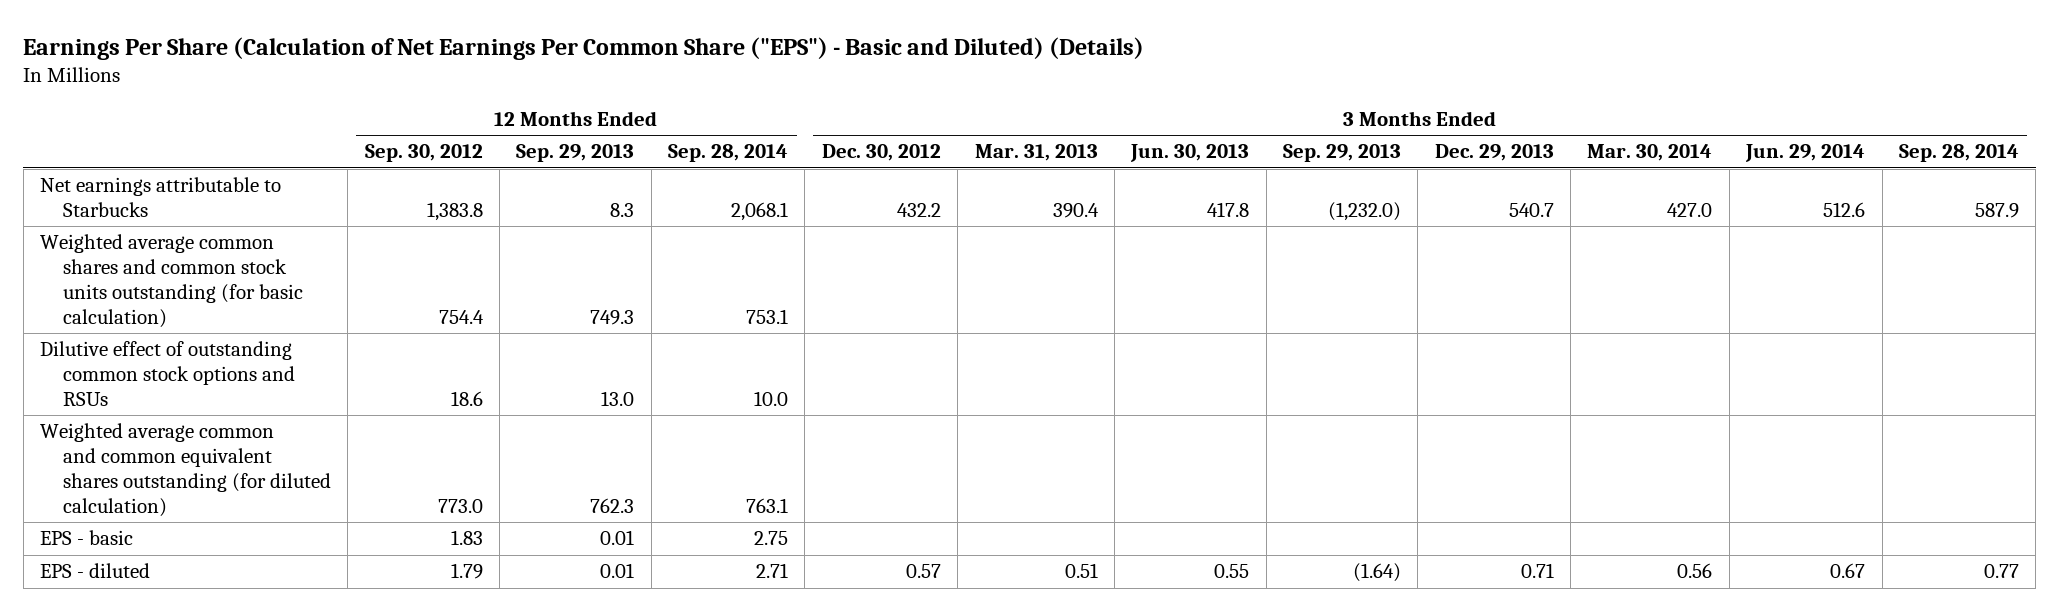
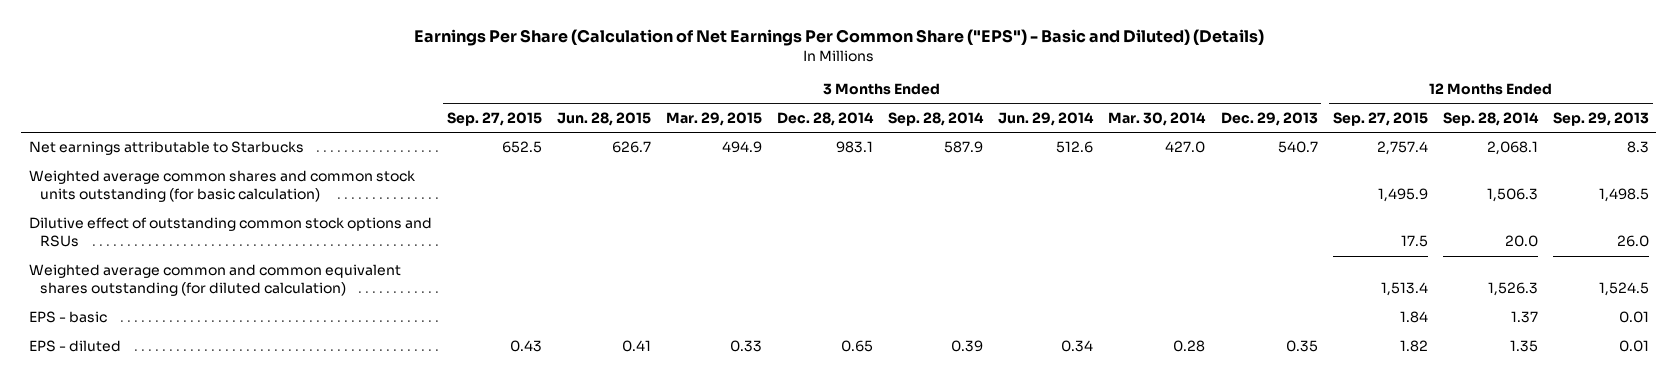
[364,144,483,163] Sep. 30, 2012 -> none
[821,144,941,162] Dec. 30, 2012 -> none
[974,144,1098,162] Mar. 31, 2013 -> none
[1130,144,1250,163] Jun. 30, 2013 -> none
[1283,144,1402,163] Sep. 29, 2013 -> none
none -> [446,111,542,126] Sep. 27, 2015
none -> [556,111,651,126] Jun. 28, 2015
none -> [665,111,762,126] Mar. 29, 2015
none -> [777,111,875,126] Dec. 28, 2014
none -> [1332,111,1428,126] Sep. 27, 2015
[590,309,635,325] 749.3 -> [1598,188,1649,203] 1,498.5
[746,308,789,324] 753.1 -> [1486,188,1538,203] 1,506.3
[601,390,635,406] 13.0 -> [1616,235,1649,248] 26.0
[754,390,789,406] 10.0 -> [1504,235,1538,248] 20.0
[590,497,635,513] 762.3 -> [1598,282,1649,297] 1,524.5
[746,497,789,513] 763.1 -> [1487,282,1538,297] 1,526.3
[754,531,789,546] 2.75 -> [1510,311,1538,324] 1.37
[756,563,789,579] 2.71 -> [1509,340,1538,353] 1.35
[1520,563,1554,579] 0.71 -> [1285,340,1318,353] 0.35
[1677,563,1713,579] 0.56 -> [1173,340,1206,353] 0.28
[1830,563,1866,579] 0.67 -> [1061,340,1094,353] 0.34
[1983,564,2019,579] 0.77 -> [951,340,984,353] 0.39

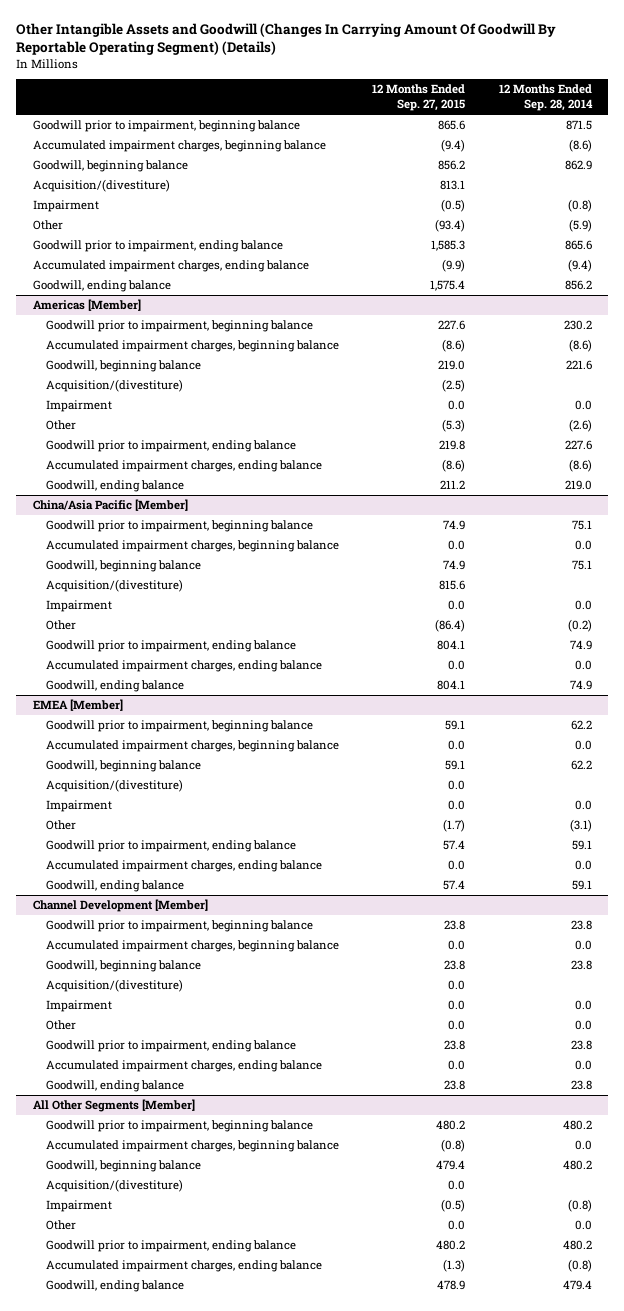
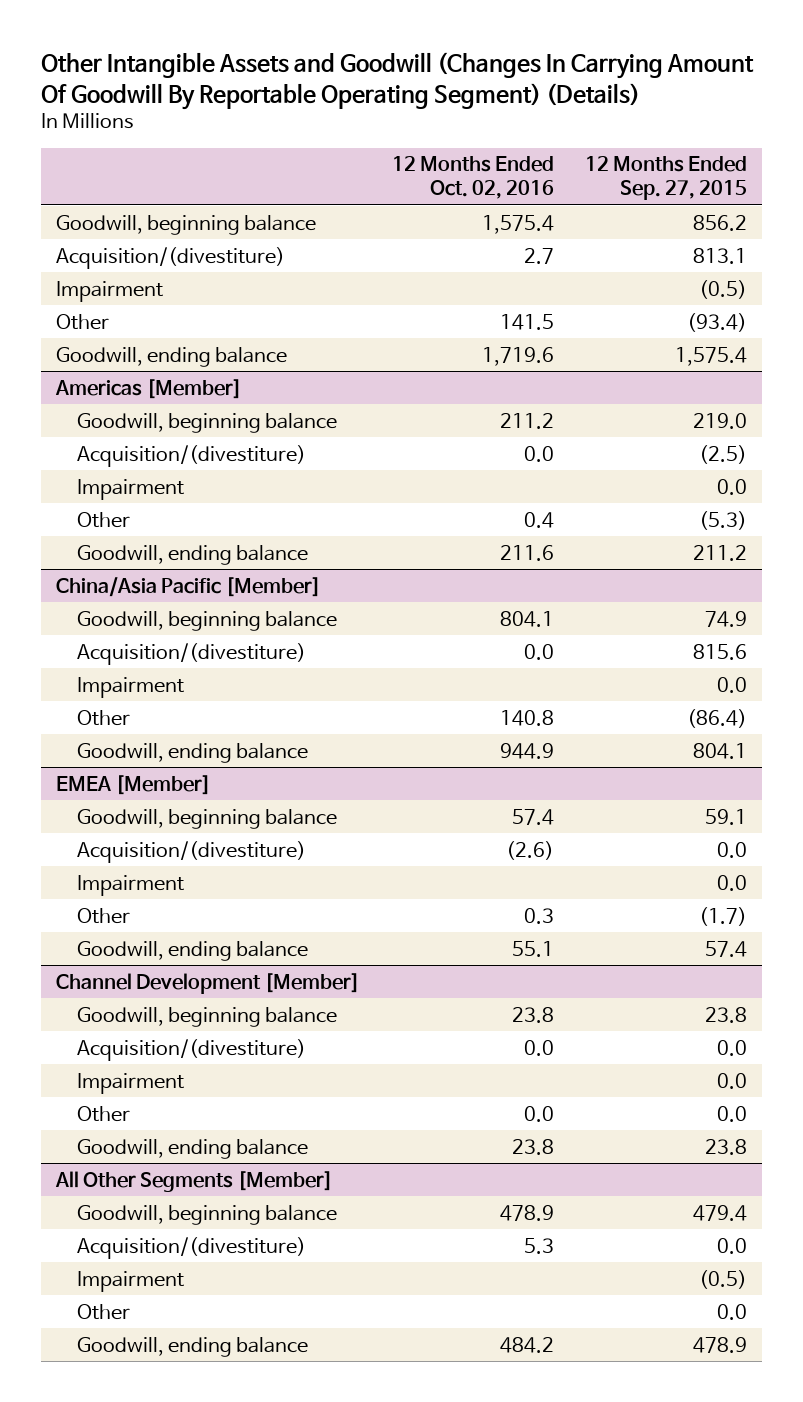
[498,84,593,112] 12 Months Ended Sep. 28, 2014 -> none
none -> [391,156,554,200] 12 Months Ended Oct. 02, 2016
[32,120,300,133] Goodwill prior to impairment, beginning balance -> none
[32,140,326,153] Accumulated impairment charges, beginning balance -> none
[32,240,283,253] Goodwill prior to impairment, ending balance -> none
[32,260,309,273] Accumulated impairment charges, ending balance -> none
[46,320,314,333] Goodwill prior to impairment, beginning balance -> none
[46,340,340,353] Accumulated impairment charges, beginning balance -> none
[46,440,297,453] Goodwill prior to impairment, ending balance -> none
[46,460,323,473] Accumulated impairment charges, ending balance -> none
[46,520,314,533] Goodwill prior to impairment, beginning balance -> none
[46,540,340,553] Accumulated impairment charges, beginning balance -> none
[46,640,297,653] Goodwill prior to impairment, ending balance -> none
[46,660,323,673] Accumulated impairment charges, ending balance -> none
[46,720,314,733] Goodwill prior to impairment, beginning balance -> none
[46,740,340,753] Accumulated impairment charges, beginning balance -> none
[46,840,297,853] Goodwill prior to impairment, ending balance -> none
[46,860,323,873] Accumulated impairment charges, ending balance -> none
[46,920,314,933] Goodwill prior to impairment, beginning balance -> none
[46,940,340,953] Accumulated impairment charges, beginning balance -> none
[46,1040,297,1053] Goodwill prior to impairment, ending balance -> none
[46,1060,323,1073] Accumulated impairment charges, ending balance -> none
[46,1120,314,1133] Goodwill prior to impairment, beginning balance -> none
[46,1140,340,1153] Accumulated impairment charges, beginning balance -> none
[46,1240,297,1253] Goodwill prior to impairment, ending balance -> none
[46,1260,323,1273] Accumulated impairment charges, ending balance -> none

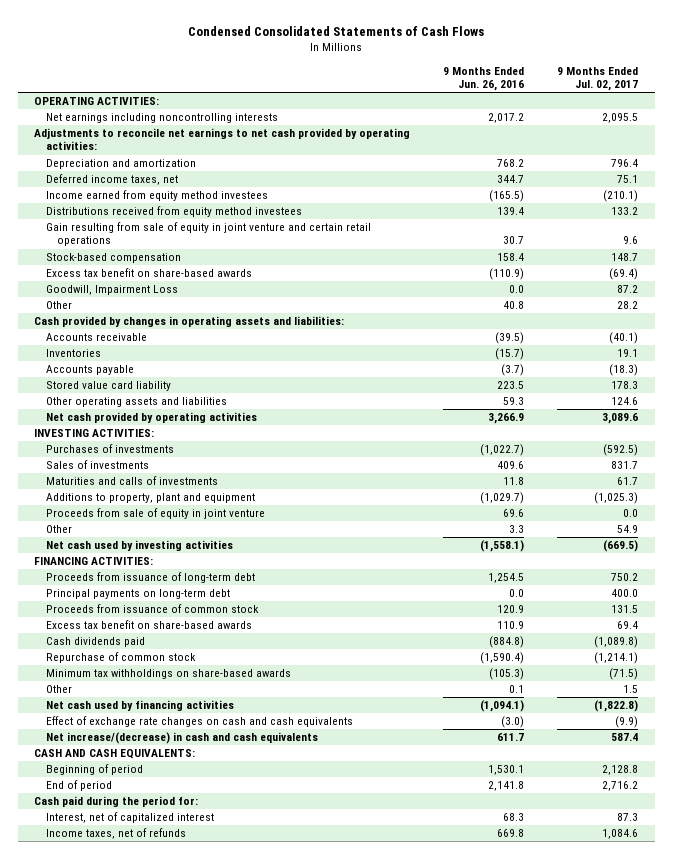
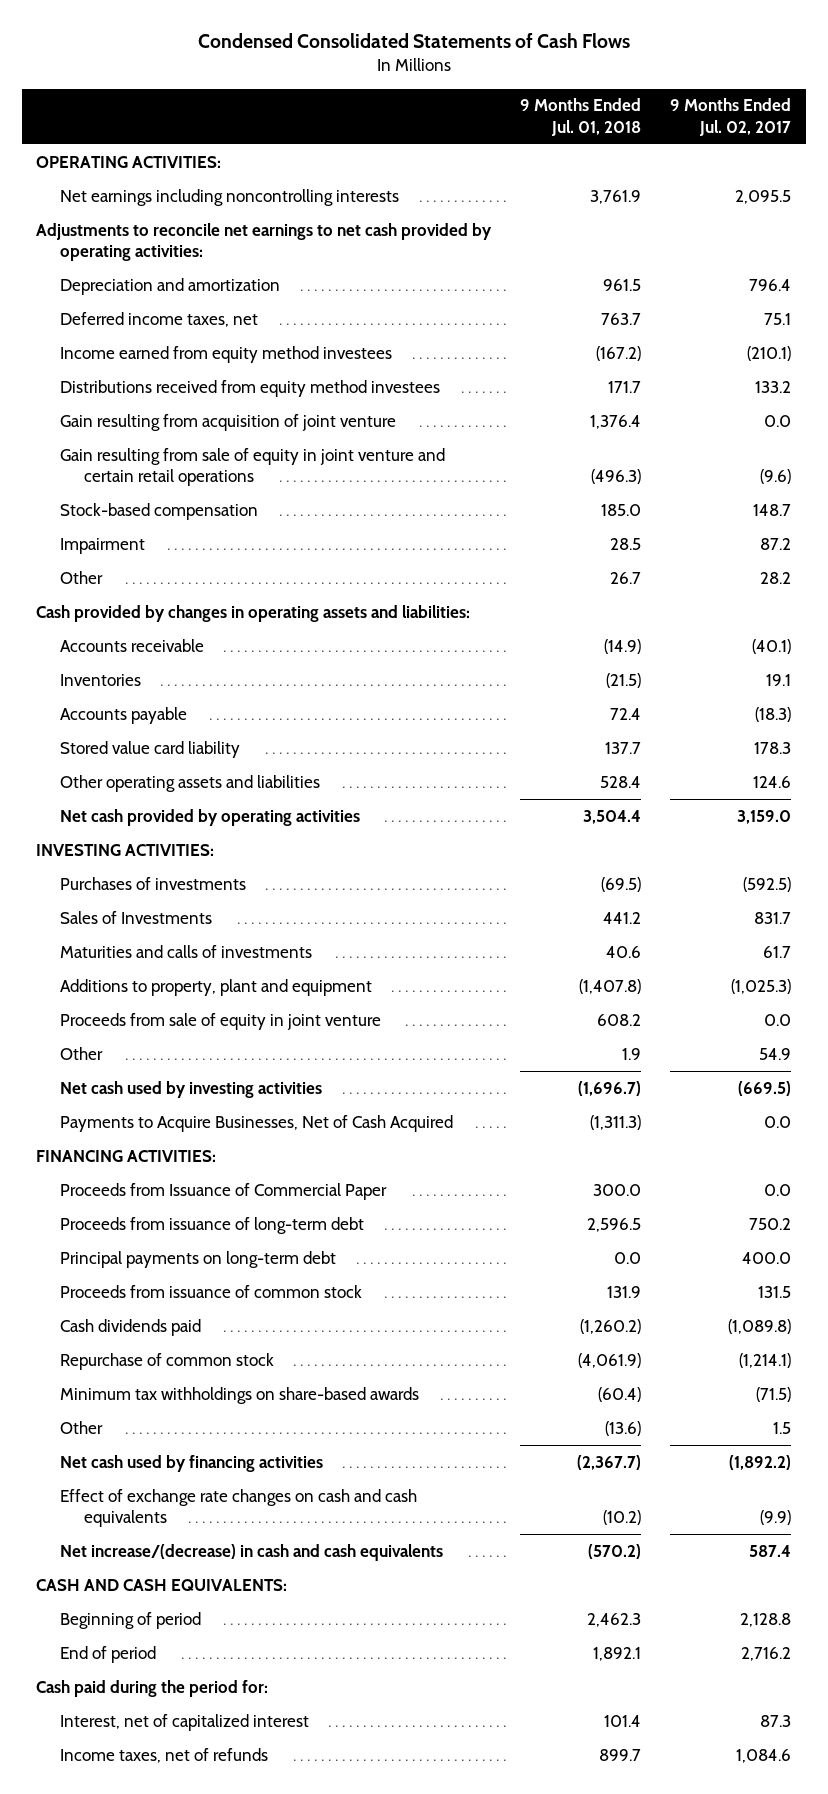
[443,66,525,92] 9 Months Ended Jun. 26, 2016 -> none
none -> [520,98,642,136] 9 Months Ended Jul. 01, 2018
none -> [60,413,397,431] Gain resulting from acquisition of joint venture
[623,236,639,245] 9.6 -> [760,469,792,485] (9.6)
[45,268,252,278] Excess tax benefit on share-based awards -> none
[45,285,178,296] Goodwill, Impairment Loss -> [60,537,146,554] Impairment
[602,413,639,425] 3,089.6 -> [737,809,792,824] 3,159.0
[45,460,149,470] Sales of investments -> [60,910,213,924] Sales of Investments
none -> [60,1114,454,1132] Payments to Acquire Businesses, Net of Cash Acquired
none -> [60,1182,388,1200] Proceeds from Issuance of Commercial Paper
[45,620,252,630] Excess tax benefit on share-based awards -> none
[594,700,639,713] (1,822.8) -> [729,1454,792,1470] (1,892.2)

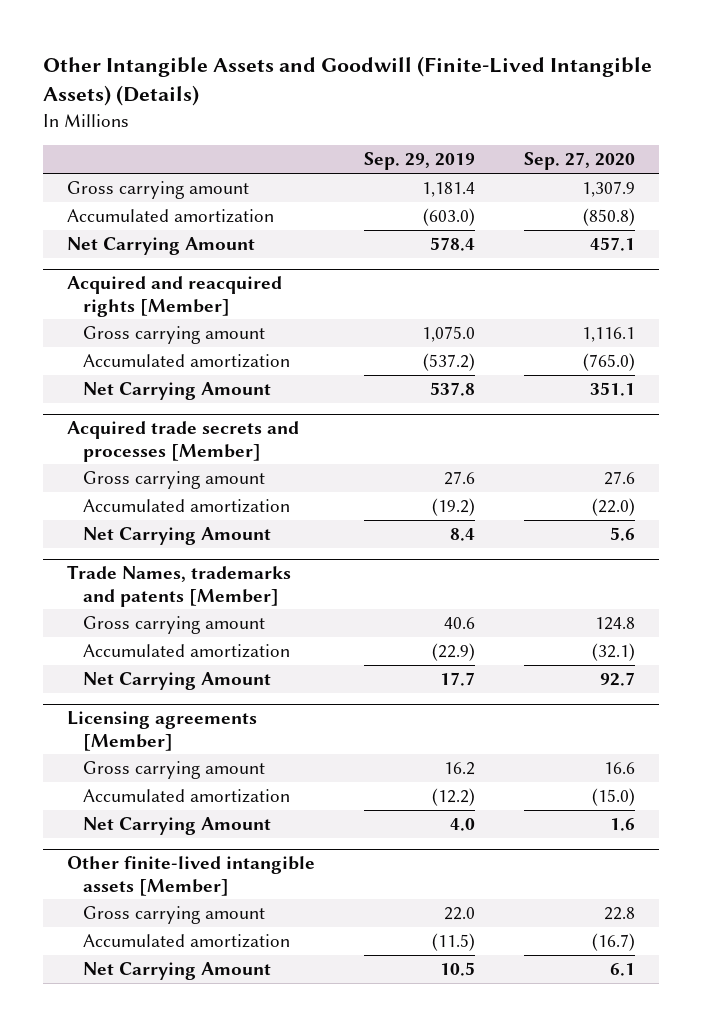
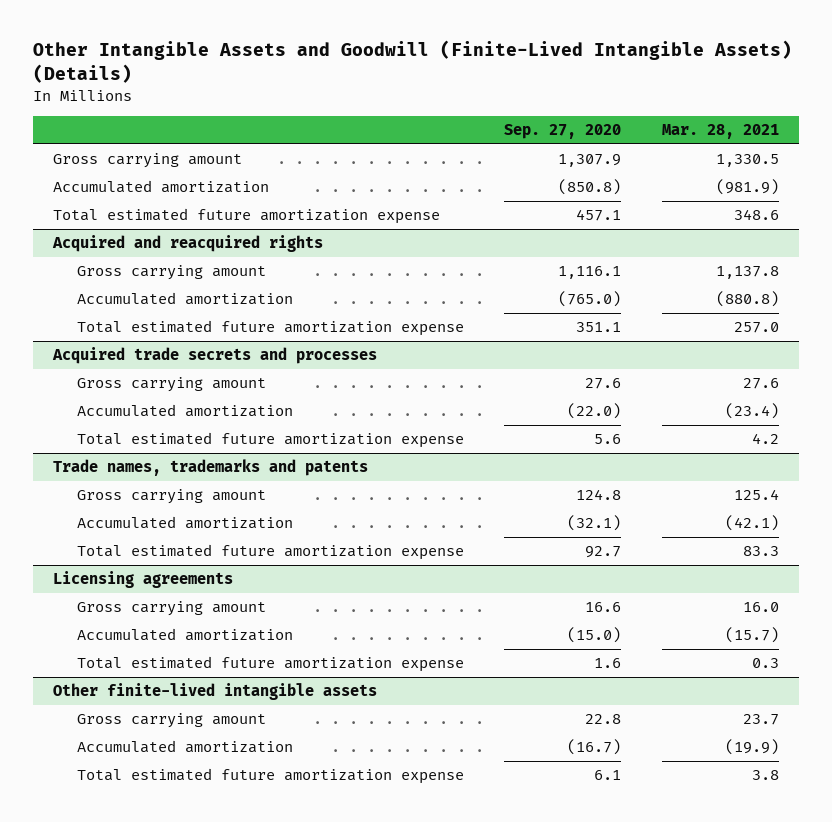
[364,152,476,171] Sep. 29, 2019 -> none
none -> [661,124,779,140] Mar. 28, 2021
[67,236,256,255] Net Carrying Amount -> [53,208,441,225] Total estimated future amortization expense
[67,276,283,317] Acquired and reacquired rights [Member] -> [52,235,324,253] Acquired and reacquired rights
[83,381,272,400] Net Carrying Amount -> [76,320,464,337] Total estimated future amortization expense
[67,421,300,462] Acquired trade secrets and processes [Member] -> [52,347,378,365] Acquired trade secrets and processes
[83,526,272,545] Net Carrying Amount -> [76,432,464,449] Total estimated future amortization expense
[67,565,292,607] Trade Names, trademarks and patents [Member] -> [53,459,369,477] Trade names, trademarks and patents
[83,671,272,690] Net Carrying Amount -> [76,544,464,561] Total estimated future amortization expense
[67,711,258,751] Licensing agreements [Member] -> [53,571,234,589] Licensing agreements
[83,816,272,835] Net Carrying Amount -> [76,656,464,673] Total estimated future amortization expense
[67,856,316,896] Other finite-lived intangible assets [Member] -> [53,683,378,701] Other finite-lived intangible assets
[83,961,272,980] Net Carrying Amount -> [76,768,464,785] Total estimated future amortization expense

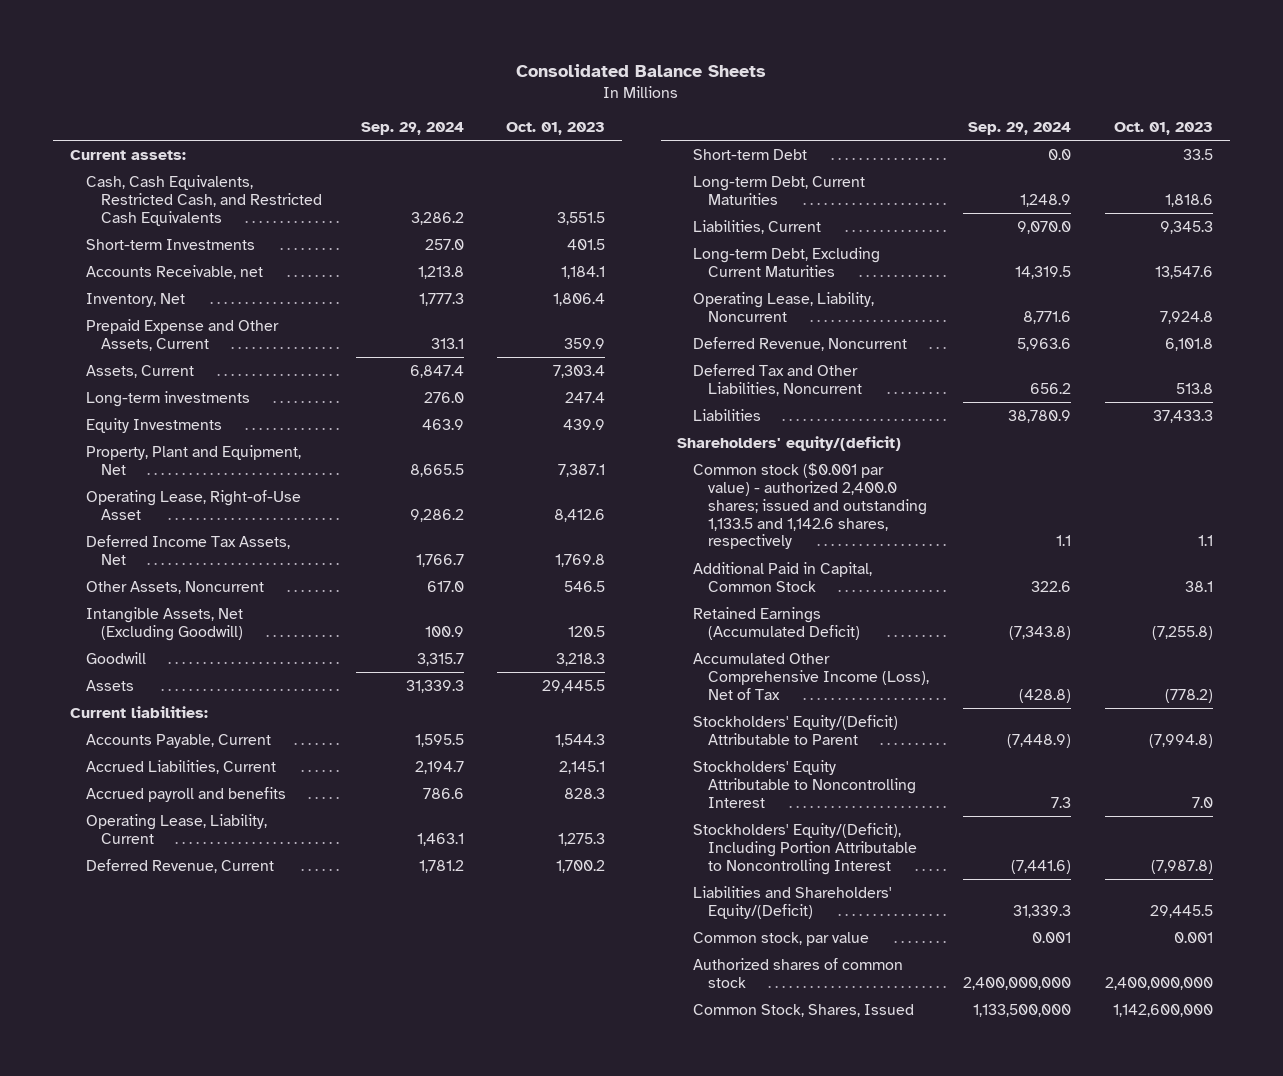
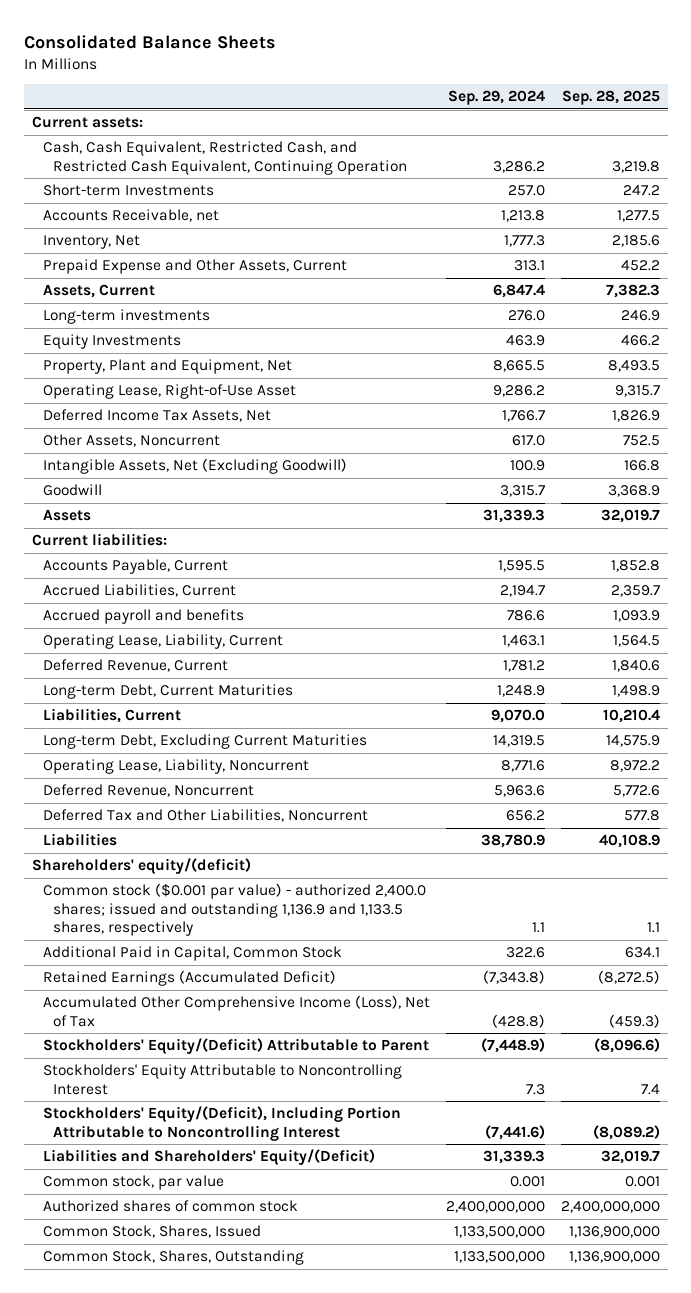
[506,121,606,135] Oct. 01, 2023 -> none
none -> [561,90,660,106] Sep. 28, 2025
[85,174,322,226] Cash, Cash Equivalents, Restricted Cash, and Restricted Cash Equivalents -> [42,141,408,175] Cash, Cash Equivalent, Restricted Cash, and Restricted Cash Equivalent, Continuing Operation
[692,148,807,160] Short-term Debt -> none
[692,462,928,550] Common stock ($0.001 par value) - authorized 2,400.0 shares; issued and outstanding 1,133.5 and 1,142.6 shares, respectively -> [42,883,426,937] Common stock ($0.001 par value) - authorized 2,400.0 shares; issued and outstanding 1,136.9 and 1,133.5 shares, respectively
none -> [42,1250,304,1266] Common Stock, Shares, Outstanding

